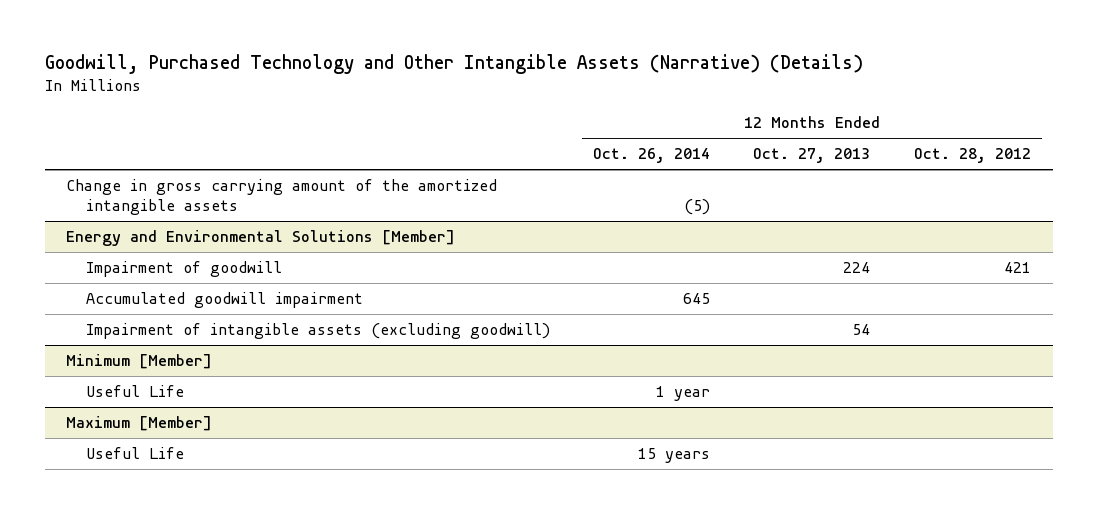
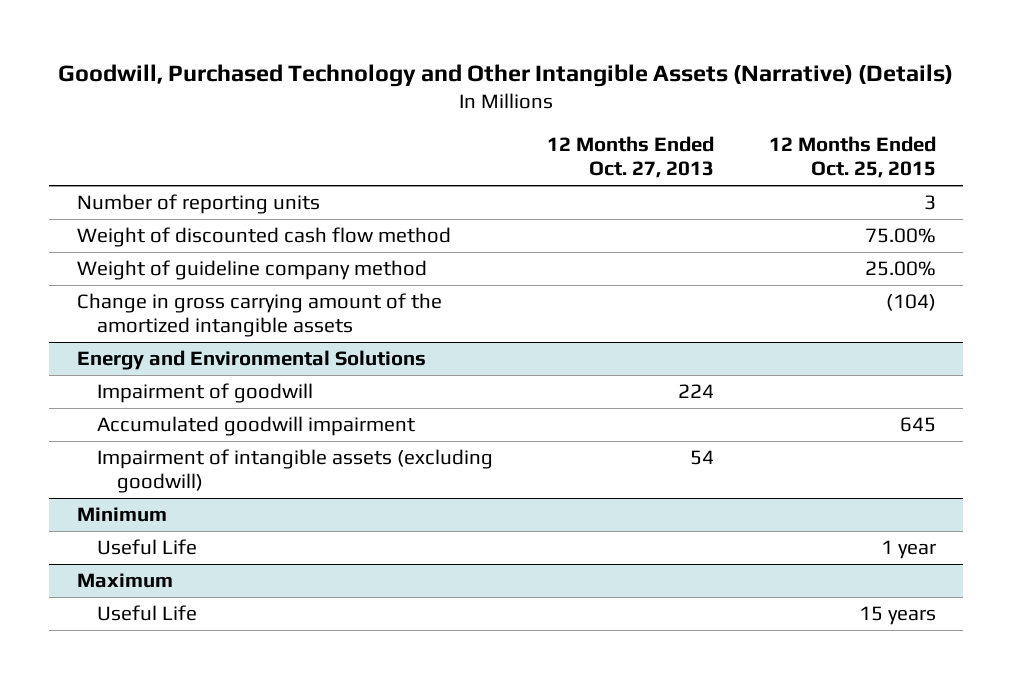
[593,148,711,164] Oct. 26, 2014 -> none
[913,148,1031,164] Oct. 28, 2012 -> none
none -> [769,136,937,179] 12 Months Ended Oct. 25, 2015
none -> [76,194,320,215] Number of reporting units
none -> [76,227,451,248] Weight of discounted cash flow method
none -> [76,260,427,281] Weight of guideline company method
[66,230,456,247] Energy and Environmental Solutions [Member] -> [76,350,426,371] Energy and Environmental Solutions
[66,354,213,370] Minimum [Member] -> [76,507,167,523] Minimum
[66,416,213,432] Maximum [Member] -> [76,573,173,589] Maximum

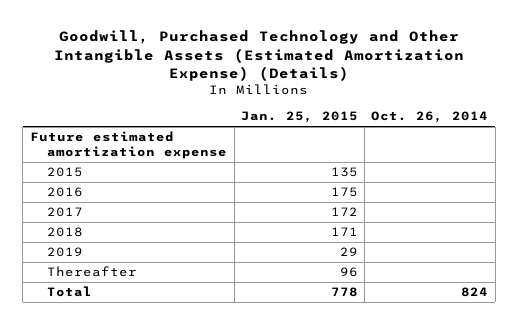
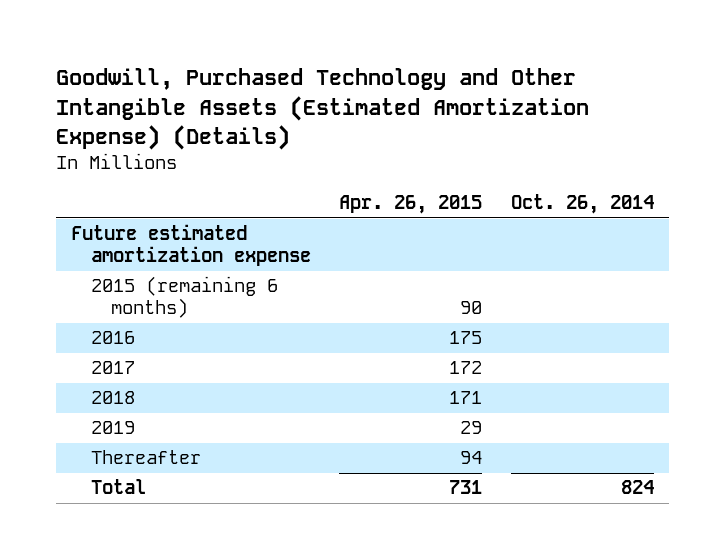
[240,111,358,124] Jan. 25, 2015 -> none
none -> [339,195,483,215] Apr. 26, 2015
[47,167,84,178] 2015 -> [90,276,278,319] 2015 (remaining 6 months)

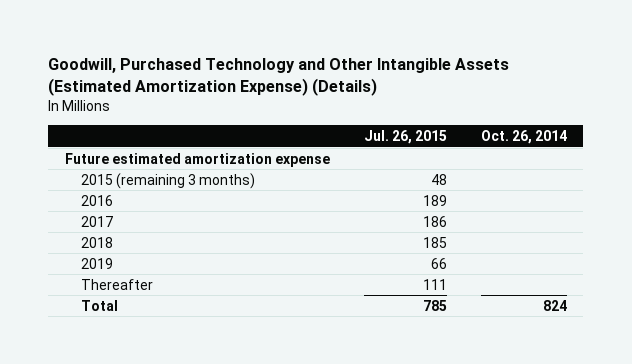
[339,195,483,215] Apr. 26, 2015 -> none
none -> [363,129,447,144] Jul. 26, 2015
[90,276,278,319] 2015 (remaining 6 months) -> [81,172,256,189] 2015 (remaining 3 months)

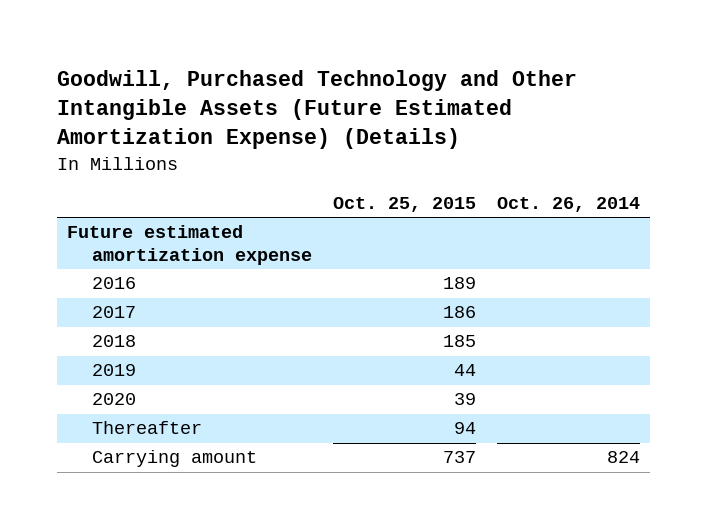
[48,58,510,97] Goodwill, Purchased Technology and Other Intangible Assets (Estimated Amortization Expense) (Details) -> [57,70,578,150] Goodwill, Purchased Technology and Other Intangible Assets (Future Estimated Amortization Expense) (Details)
[363,129,447,144] Jul. 26, 2015 -> none
none -> [333,196,477,212] Oct. 25, 2015
[81,172,256,189] 2015 (remaining 3 months) -> none
none -> [92,393,137,406] 2020
[81,299,119,311] Total -> [92,450,258,468] Carrying amount

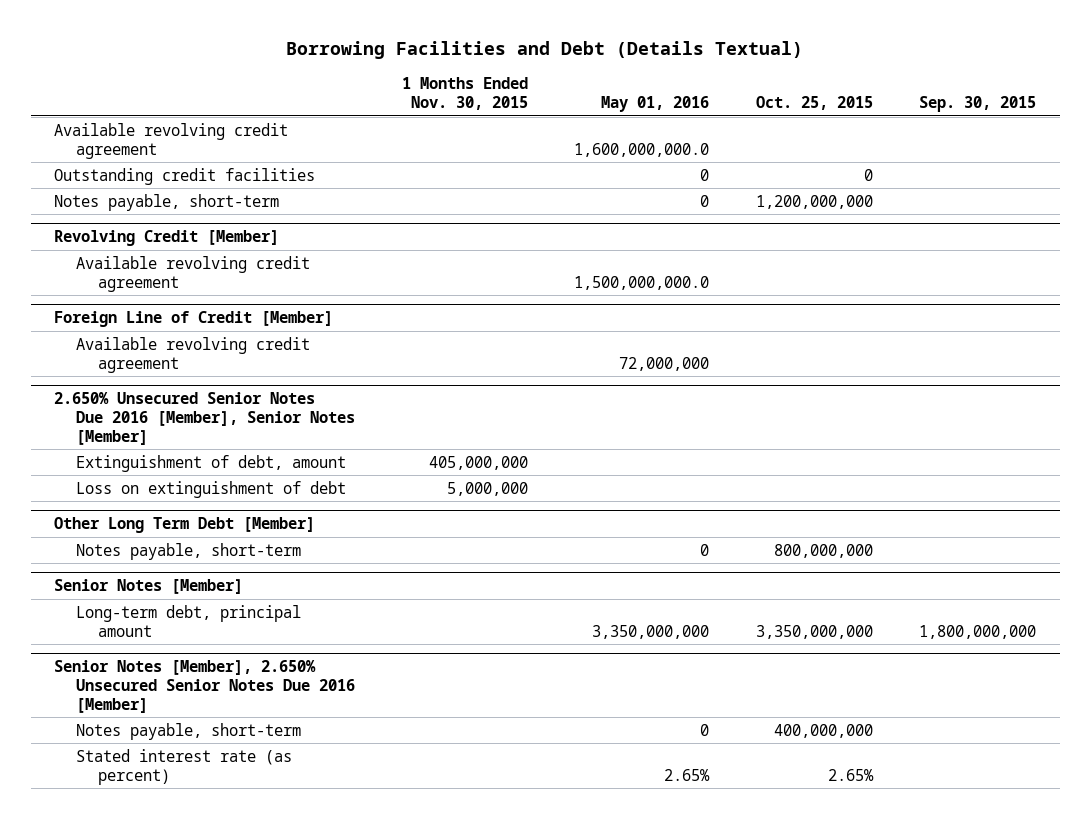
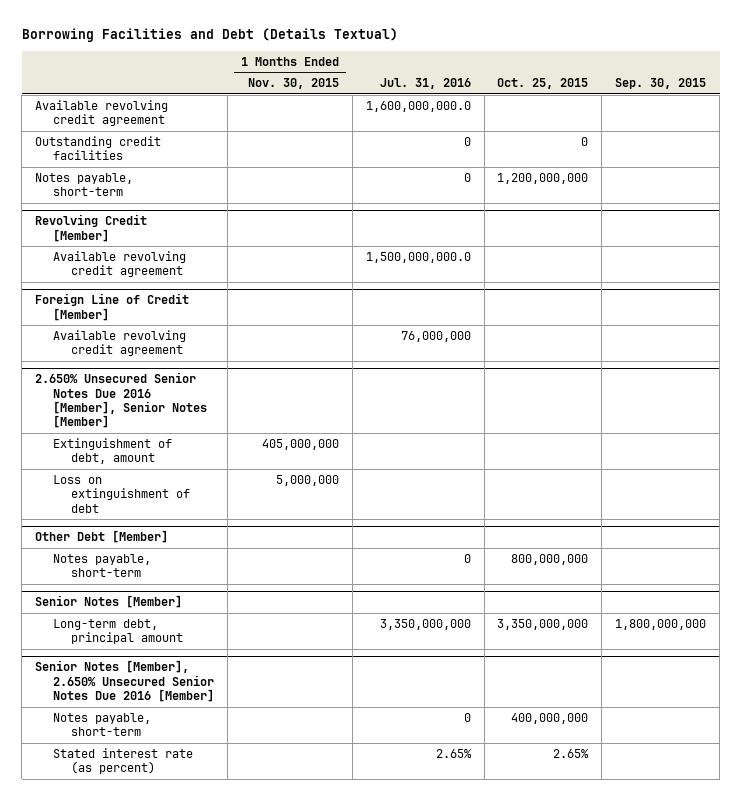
[601,96,710,113] May 01, 2016 -> none
none -> [379,78,471,90] Jul. 31, 2016
[54,517,316,534] Other Long Term Debt [Member] -> [35,530,169,544] Other Debt [Member]

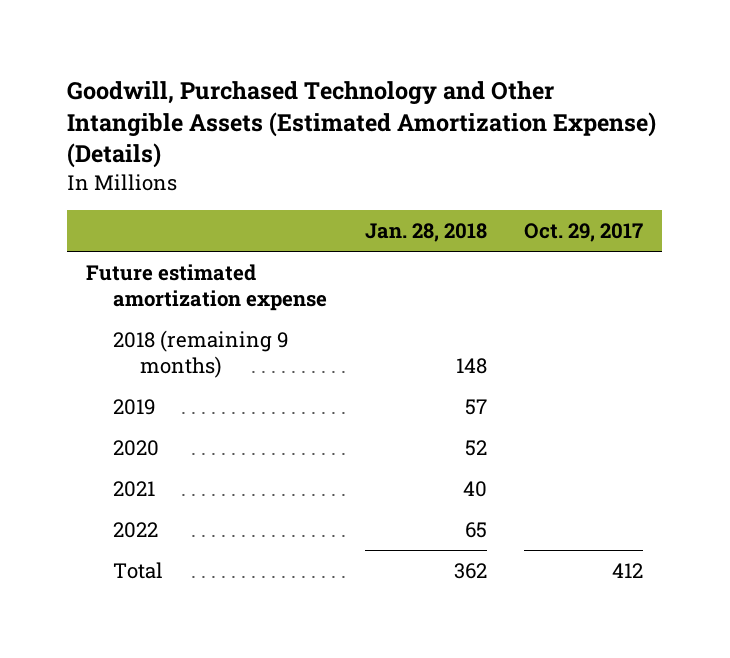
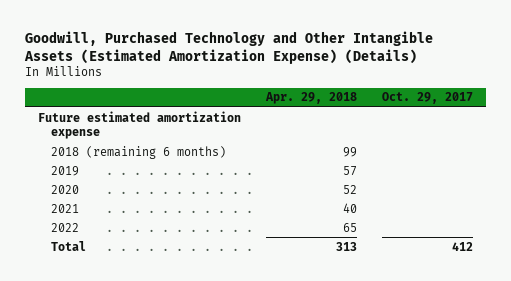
[364,223,487,243] Jan. 28, 2018 -> none
none -> [265,92,358,105] Apr. 29, 2018
[113,329,290,378] 2018 (remaining 9 months) -> [50,145,226,159] 2018 (remaining 6 months)

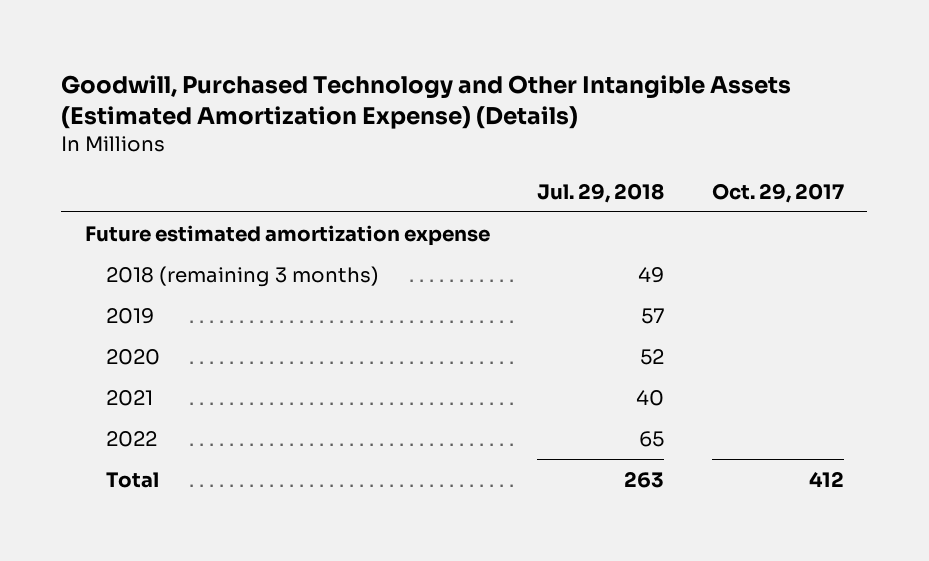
[265,92,358,105] Apr. 29, 2018 -> none
none -> [537,182,665,203] Jul. 29, 2018
[50,145,226,159] 2018 (remaining 6 months) -> [105,265,379,287] 2018 (remaining 3 months)

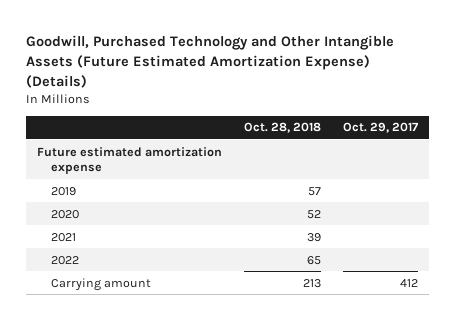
[61,74,792,129] Goodwill, Purchased Technology and Other Intangible Assets (Estimated Amortization Expense) (Details) -> [26,35,395,88] Goodwill, Purchased Technology and Other Intangible Assets (Future Estimated Amortization Expense) (Details)
[537,182,665,203] Jul. 29, 2018 -> none
none -> [244,122,322,134] Oct. 28, 2018
[105,265,379,287] 2018 (remaining 3 months) -> none
[105,471,159,488] Total -> [51,277,152,291] Carrying amount

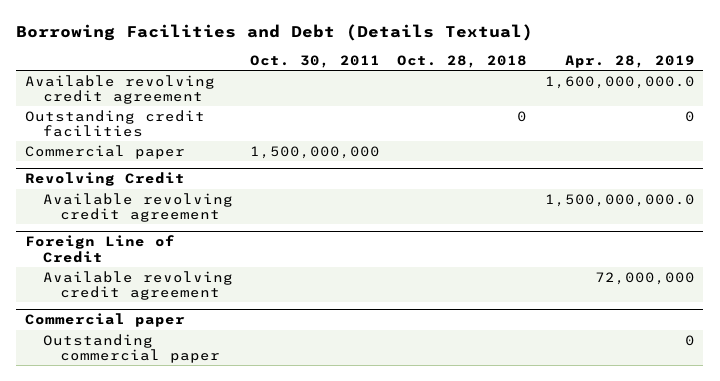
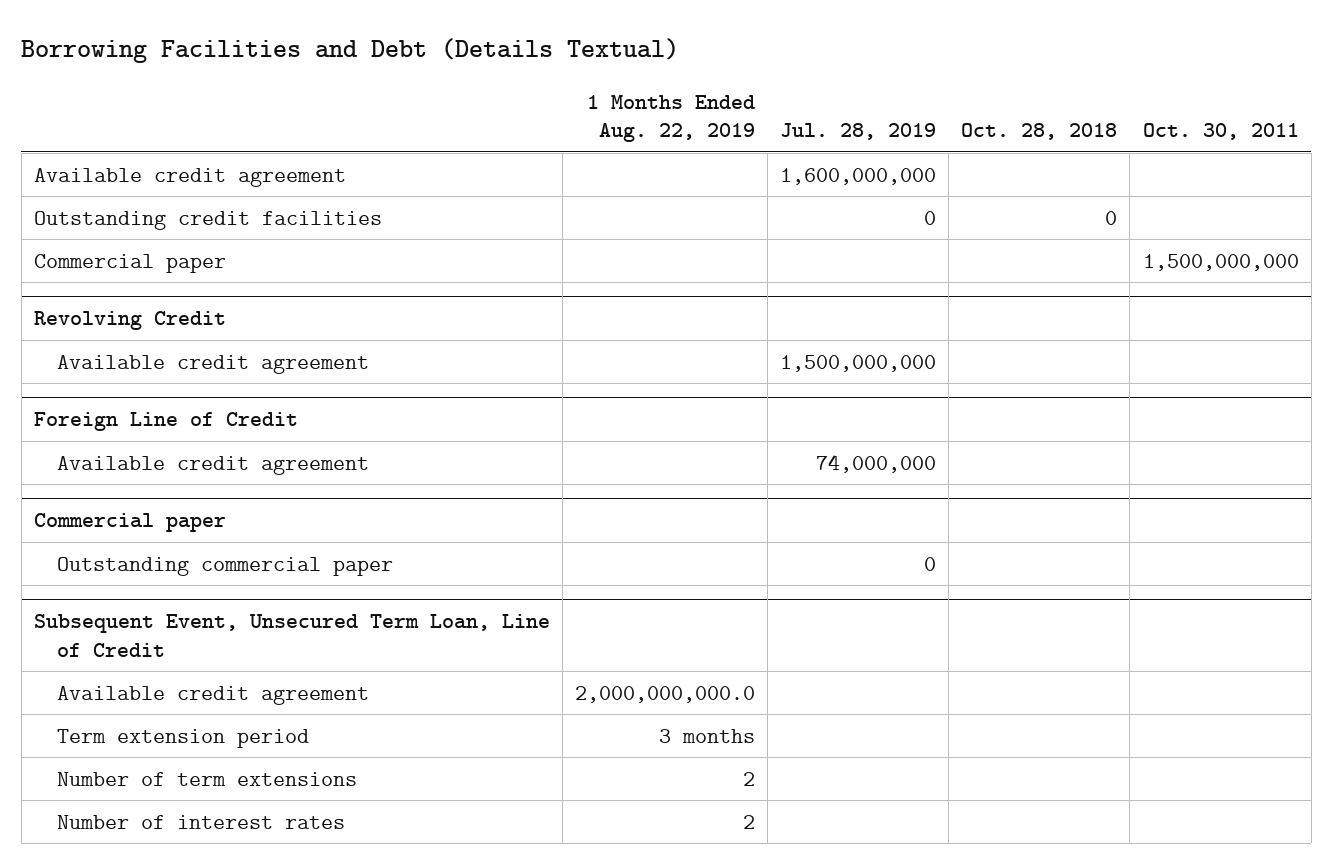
[564,55,695,69] Apr. 28, 2019 -> none
none -> [587,94,756,143] 1 Months Ended Aug. 22, 2019
none -> [780,123,937,141] Jul. 28, 2019
[24,74,215,105] Available revolving credit agreement -> [33,167,346,187] Available credit agreement
[42,192,233,223] Available revolving credit agreement -> [57,354,370,374] Available credit agreement
[42,270,233,301] Available revolving credit agreement -> [57,455,370,475] Available credit agreement
none -> [33,613,550,657] Subsequent Event, Unsecured Term Loan, Line of Credit
none -> [57,685,370,705] Available credit agreement
none -> [57,728,310,748] Term extension period
none -> [57,771,358,786] Number of term extensions
none -> [57,814,346,829] Number of interest rates

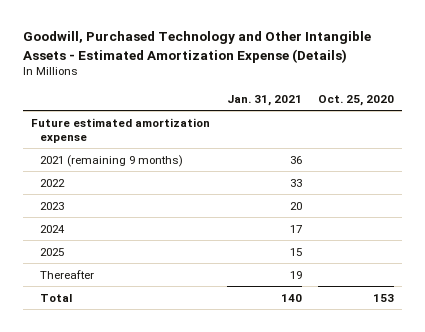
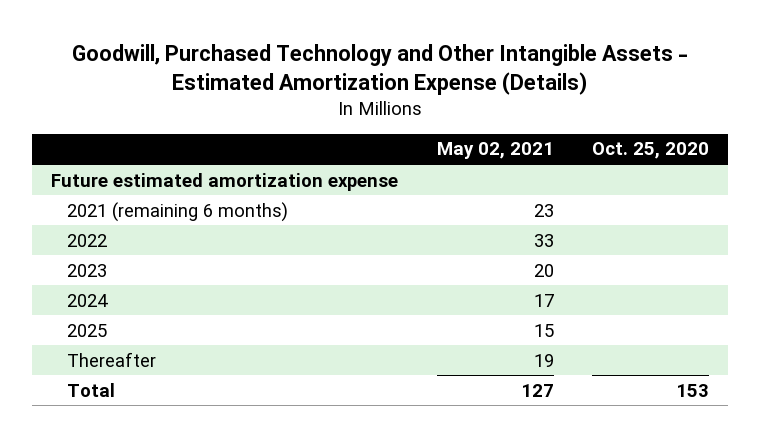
[226,94,302,106] Jan. 31, 2021 -> none
none -> [436,142,554,160] May 02, 2021
[39,154,183,167] 2021 (remaining 9 months) -> [66,201,288,222] 2021 (remaining 6 months)

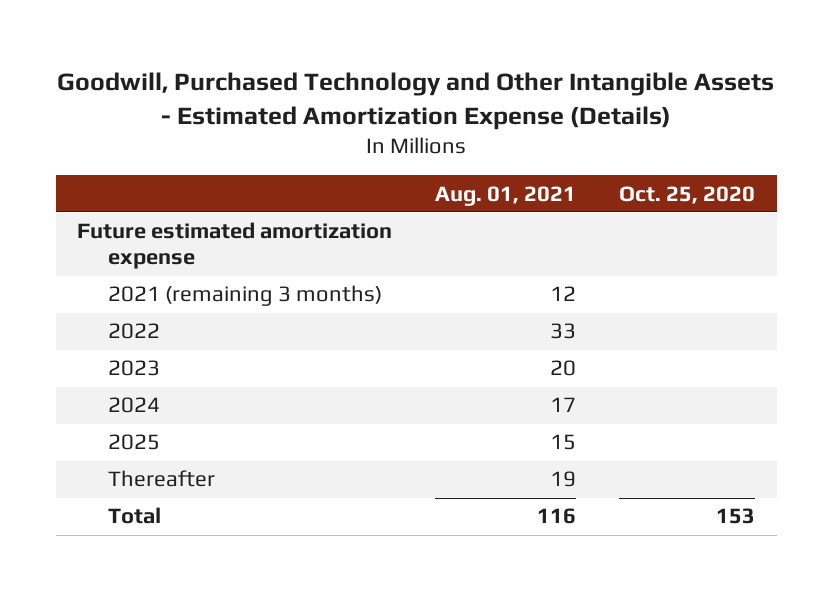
[436,142,554,160] May 02, 2021 -> none
none -> [435,185,577,206] Aug. 01, 2021
[66,201,288,222] 2021 (remaining 6 months) -> [108,285,383,307] 2021 (remaining 3 months)

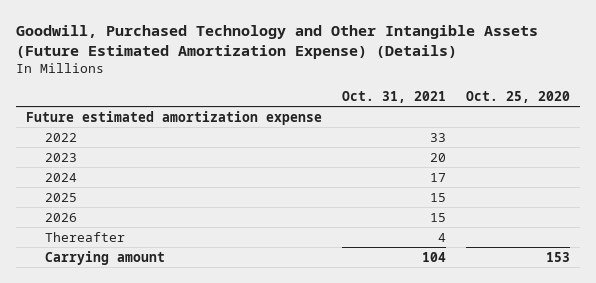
[57,71,775,130] Goodwill, Purchased Technology and Other Intangible Assets - Estimated Amortization Expense (Details) -> [15,24,538,59] Goodwill, Purchased Technology and Other Intangible Assets (Future Estimated Amortization Expense) (Details)
[435,185,577,206] Aug. 01, 2021 -> none
none -> [342,90,447,103] Oct. 31, 2021
[108,285,383,307] 2021 (remaining 3 months) -> none
none -> [45,212,78,222] 2026
[108,507,162,525] Total -> [45,250,166,265] Carrying amount

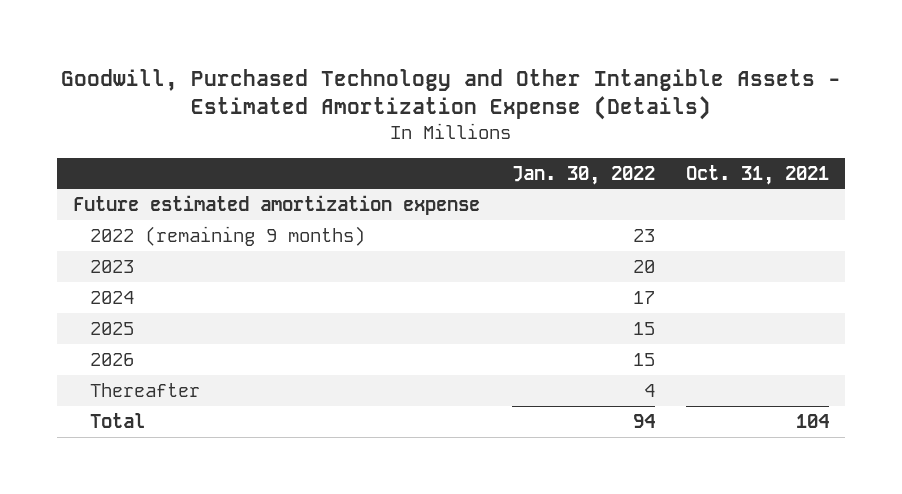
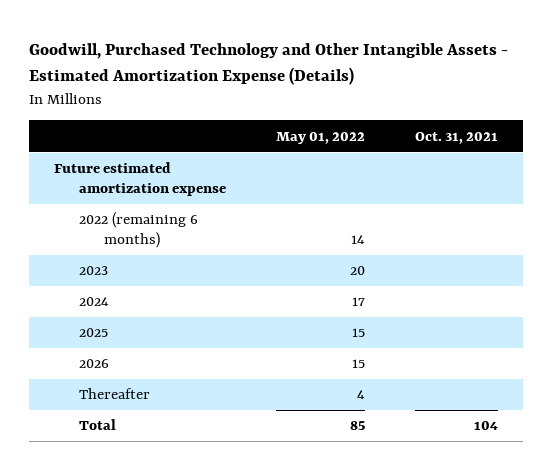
[511,165,655,185] Jan. 30, 2022 -> none
none -> [276,131,366,144] May 01, 2022
[90,225,366,246] 2022 (remaining 9 months) -> [79,212,199,248] 2022 (remaining 6 months)

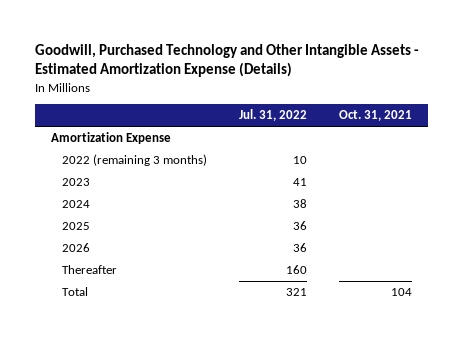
[276,131,366,144] May 01, 2022 -> none
none -> [238,109,307,122] Jul. 31, 2022
[54,162,227,196] Future estimated amortization expense -> [50,132,171,145] Amortization Expense
[79,212,199,248] 2022 (remaining 6 months) -> [61,154,207,167] 2022 (remaining 3 months)

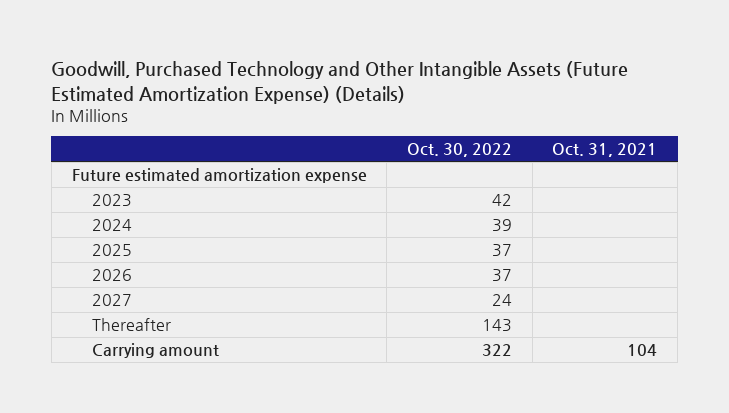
[34,43,419,78] Goodwill, Purchased Technology and Other Intangible Assets - Estimated Amortization Expense (Details) -> [51,61,629,104] Goodwill, Purchased Technology and Other Intangible Assets (Future Estimated Amortization Expense) (Details)
[238,109,307,122] Jul. 31, 2022 -> none
none -> [406,143,512,158] Oct. 30, 2022
[61,154,207,167] 2022 (remaining 3 months) -> none
[50,132,171,145] Amortization Expense -> [71,168,367,184] Future estimated amortization expense
none -> [92,294,133,307] 2027
[61,287,88,297] Total -> [92,343,220,359] Carrying amount

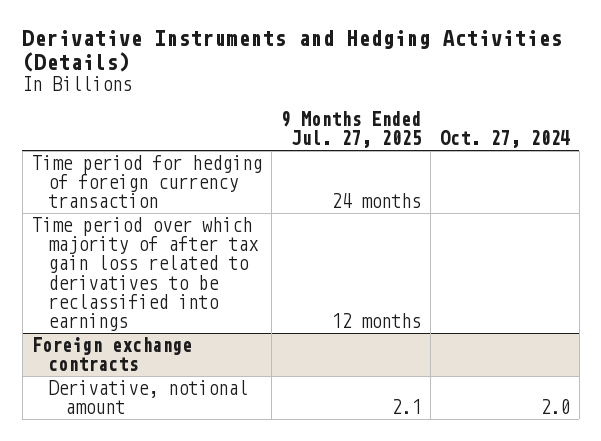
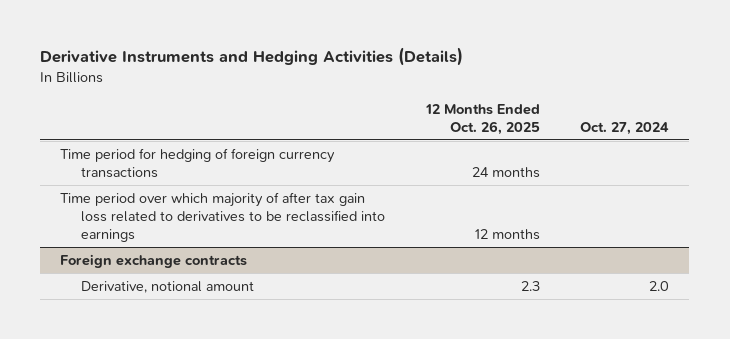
[280,111,421,149] 9 Months Ended Jul. 27, 2025 -> none
none -> [424,103,540,135] 12 Months Ended Oct. 26, 2025
[31,155,262,209] Time period for hedging of foreign currency transaction -> [60,147,336,178] Time period for hedging of foreign currency transactions

